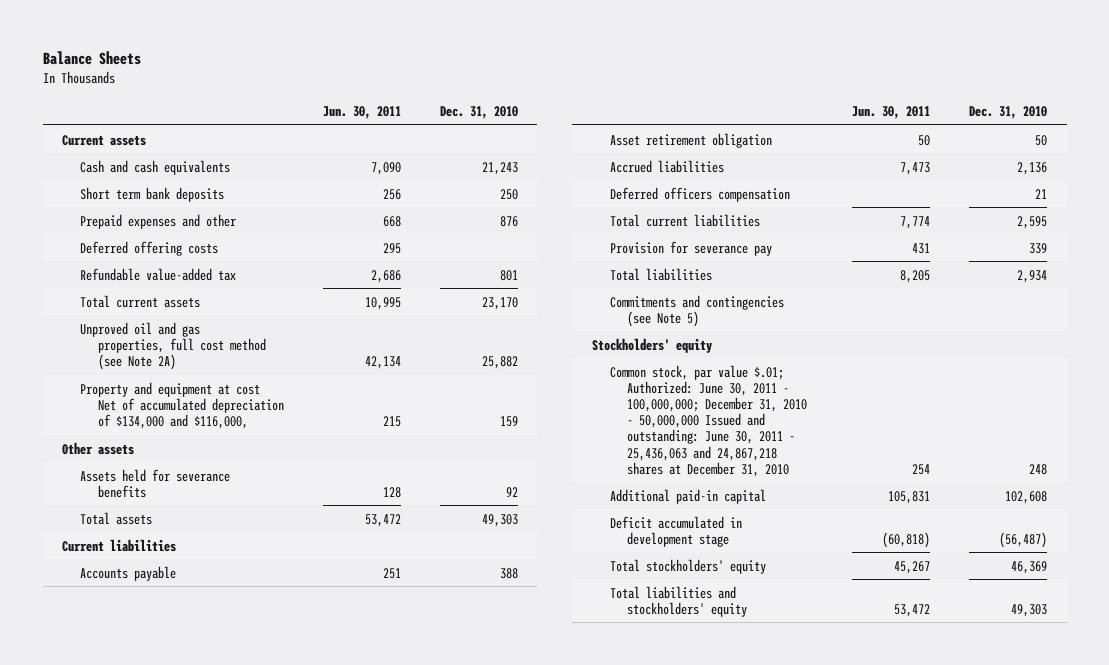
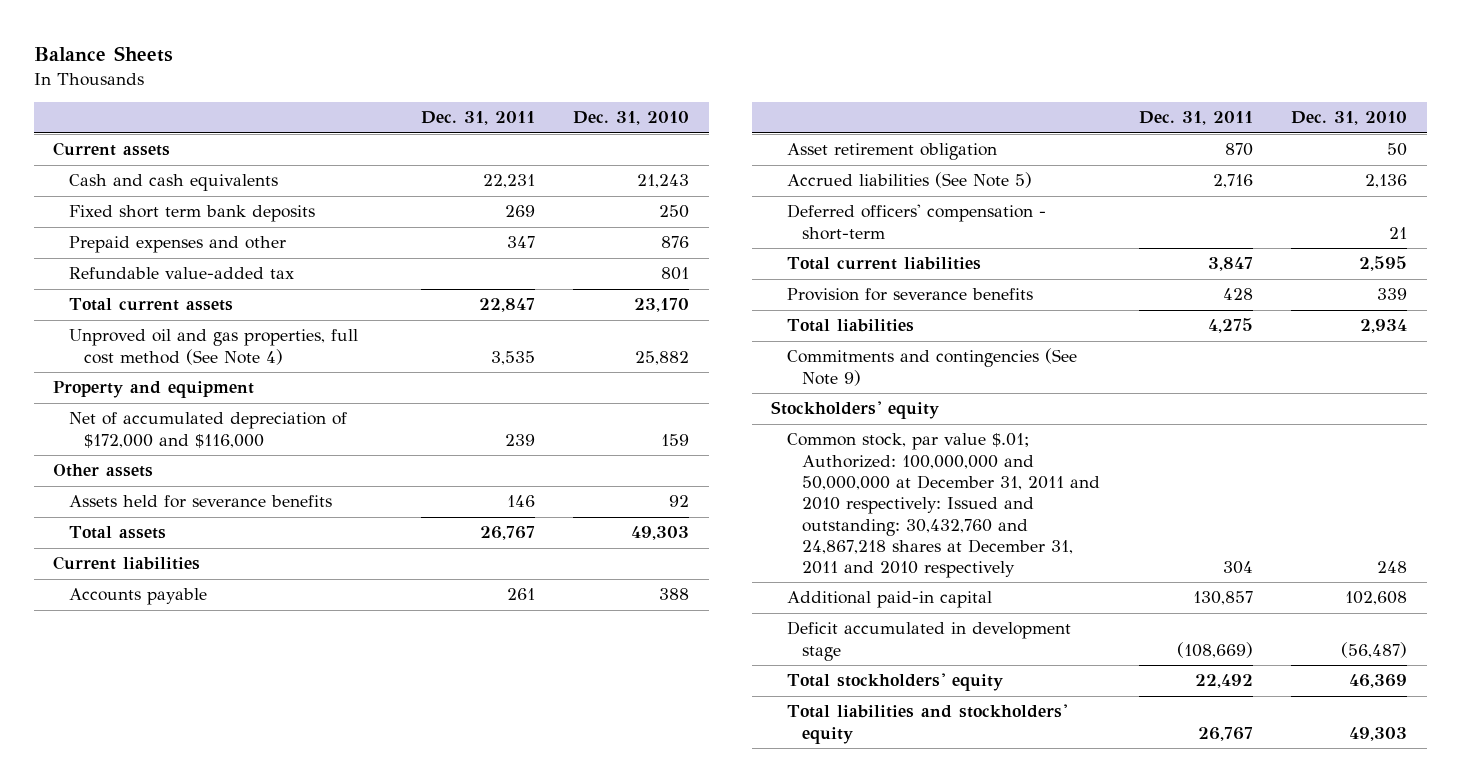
[322,106,401,120] Jun. 30, 2011 -> none
none -> [420,111,535,126] Dec. 31, 2011
[79,186,224,202] Short term bank deposits -> [68,205,315,223] Fixed short term bank deposits
[79,240,218,256] Deferred offering costs -> none
[79,321,266,370] Unproved oil and gas properties, full cost method (see Note 2A) -> [68,329,358,365] Unproved oil and gas properties, full cost method (See Note 4)
none -> [53,381,255,399] Property and equipment
[79,381,284,429] Property and equipment at cost Net of accumulated depreciation of $134,000 and $116,000, -> [68,412,347,448] Net of accumulated depreciation of $172,000 and $116,000
[609,159,724,173] Accrued liabilities -> [786,172,1032,189] Accrued liabilities (See Note 5)
[609,186,790,202] Deferred officers compensation -> [786,204,1046,240] Deferred officers' compensation - short-term
[609,240,772,256] Provision for severance pay -> [786,288,1033,302] Provision for severance benefits
[609,294,784,327] Commitments and contingencies (see Note 5) -> [786,348,1077,386] Commitments and contingencies (See Note 9)
[609,364,808,477] Common stock, par value $.01; Authorized: June 30, 2011 - 100,000,000; December 31, 2010 - 50,000,000 Issued and outstanding: June 30, 2011 - 25,436,063 and 24,867,218 shares at December 31, 2010 -> [786,433,1100,579] Common stock, par value $.01; Authorized: 100,000,000 and 50,000,000 at December 31, 2011 and 2010 respectively: Issued and outstanding: 30,432,760 and 24,867,218 shares at December 31, 2011 and 2010 respectively

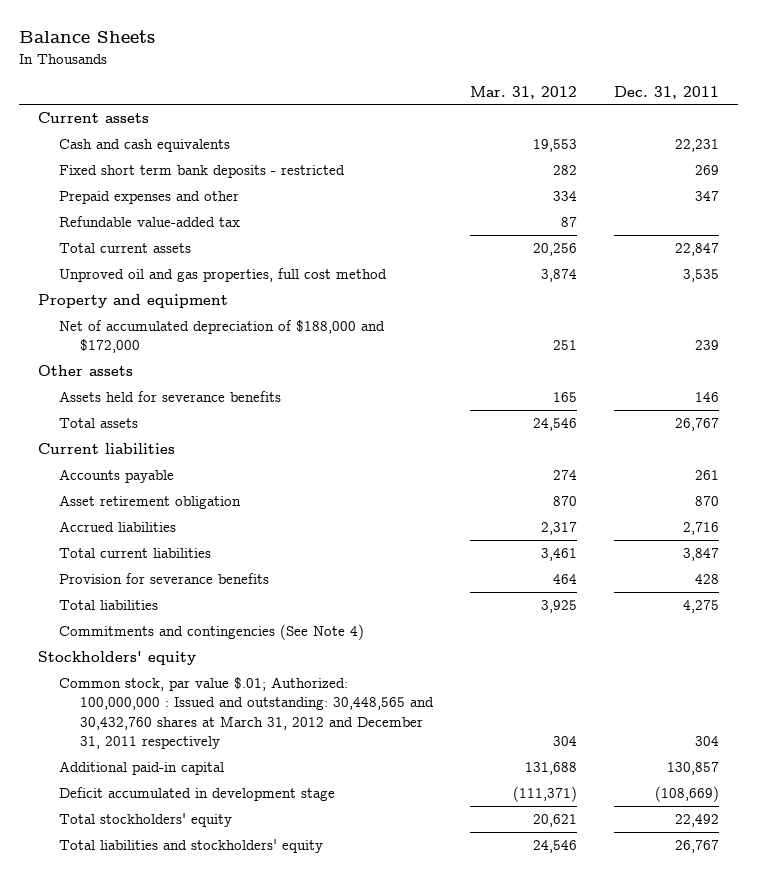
[573,111,690,126] Dec. 31, 2010 -> none
none -> [469,85,577,99] Mar. 31, 2012
[68,205,315,223] Fixed short term bank deposits -> [58,165,345,179] Fixed short term bank deposits - restricted
[68,329,358,365] Unproved oil and gas properties, full cost method (See Note 4) -> [58,268,387,283] Unproved oil and gas properties, full cost method
[68,412,347,448] Net of accumulated depreciation of $172,000 and $116,000 -> [58,320,385,354] Net of accumulated depreciation of $188,000 and $172,000
[786,204,1046,240] Deferred officers' compensation - short-term -> none
[786,172,1032,189] Accrued liabilities (See Note 5) -> [58,521,176,533] Accrued liabilities
[786,348,1077,386] Commitments and contingencies (See Note 9) -> [58,624,364,641] Commitments and contingencies (See Note 4)
[786,433,1100,579] Common stock, par value $.01; Authorized: 100,000,000 and 50,000,000 at December 31, 2011 and 2010 respectively: Issued and outstanding: 30,432,760 and 24,867,218 shares at December 31, 2011 and 2010 respectively -> [58,677,434,750] Common stock, par value $.01; Authorized: 100,000,000 : Issued and outstanding: 30,448,565 and 30,432,760 shares at March 31, 2012 and December 31, 2011 respectively

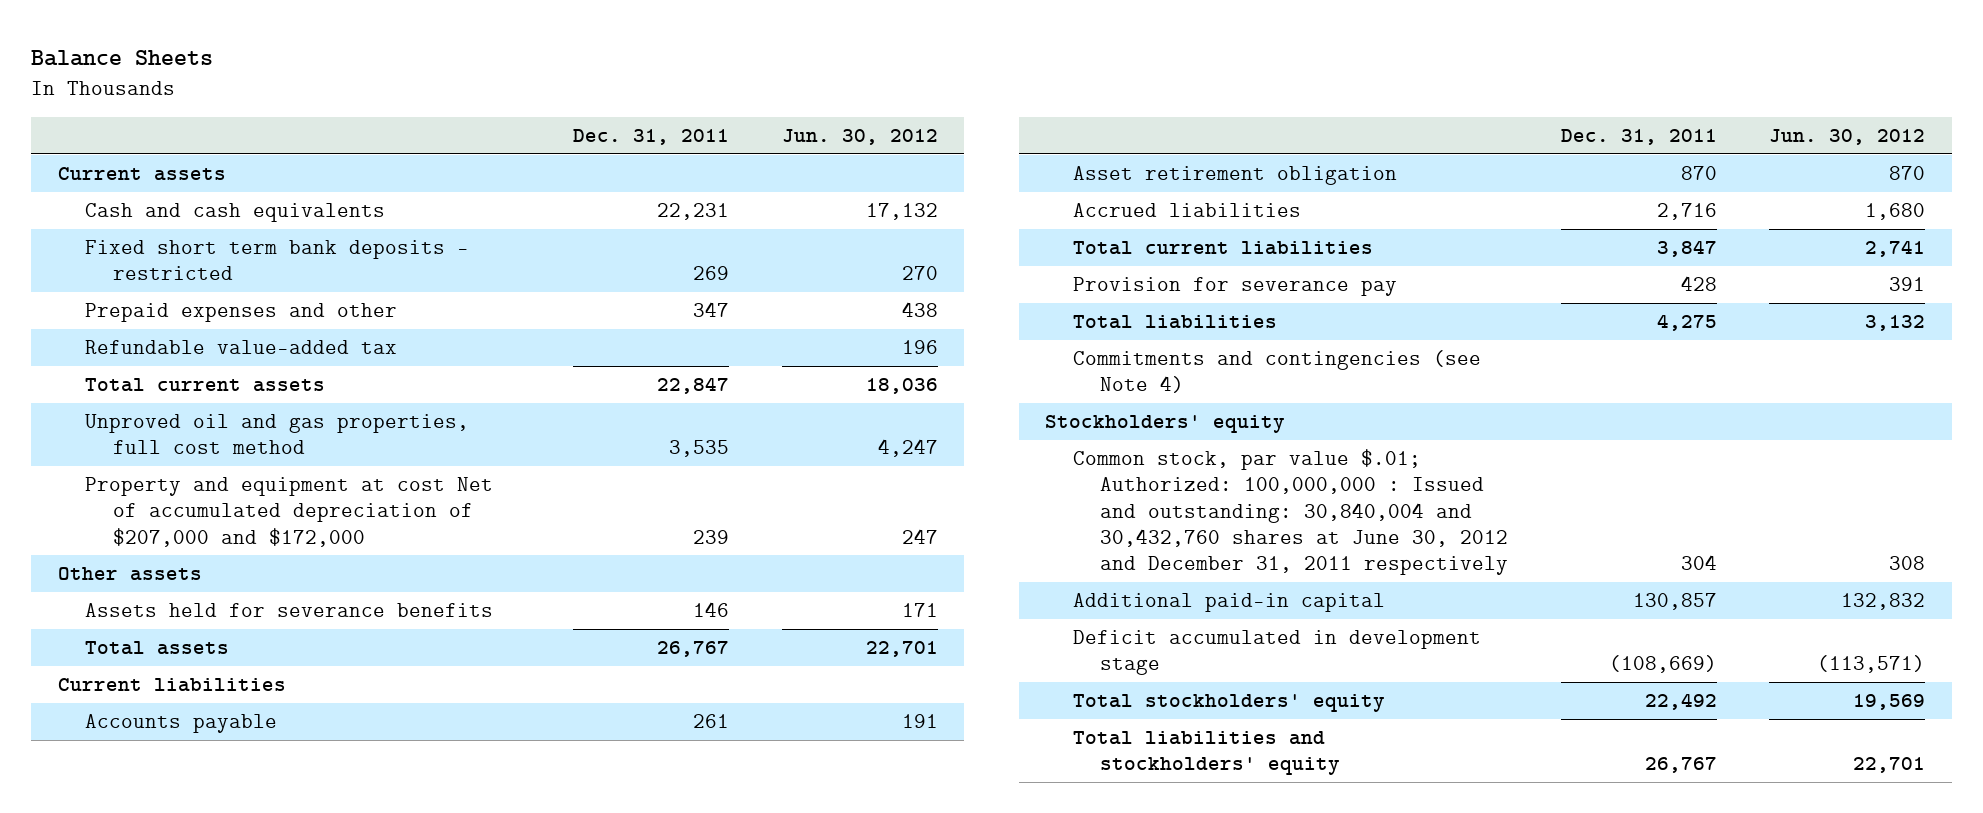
[469,85,577,99] Mar. 31, 2012 -> none
none -> [781,128,938,145] Jun. 30, 2012
[38,294,229,309] Property and equipment -> none
[58,320,385,354] Net of accumulated depreciation of $188,000 and $172,000 -> [85,477,494,547] Property and equipment at cost Net of accumulated depreciation of $207,000 and $172,000
[58,573,269,585] Provision for severance benefits -> [1072,277,1397,297] Provision for severance pay
[58,624,364,641] Commitments and contingencies (See Note 4) -> [1072,350,1481,394] Commitments and contingencies (see Note 4)
[58,677,434,750] Common stock, par value $.01; Authorized: 100,000,000 : Issued and outstanding: 30,448,565 and 30,432,760 shares at March 31, 2012 and December 31, 2011 respectively -> [1072,449,1509,575] Common stock, par value $.01; Authorized: 100,000,000 : Issued and outstanding: 30,840,004 and 30,432,760 shares at June 30, 2012 and December 31, 2011 respectively

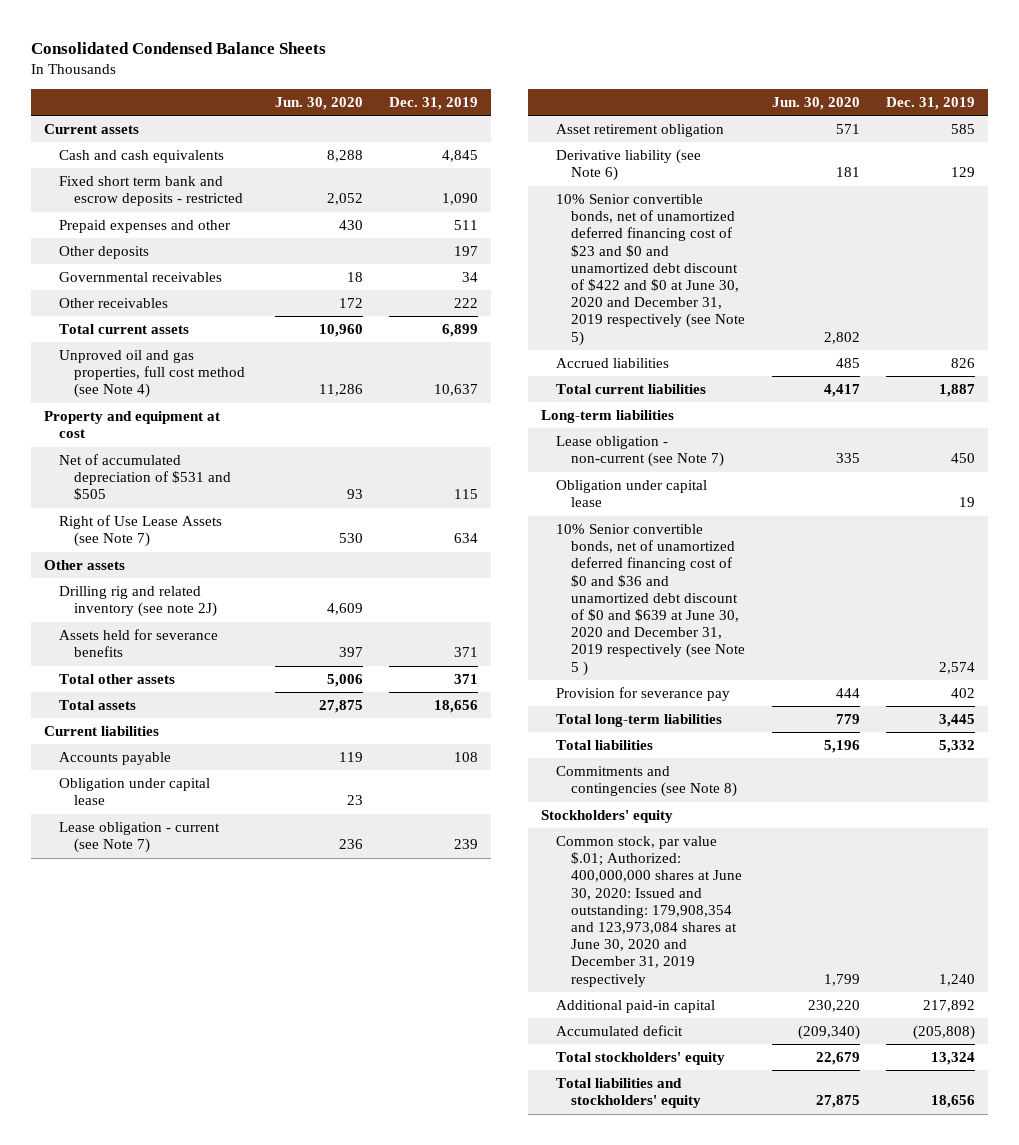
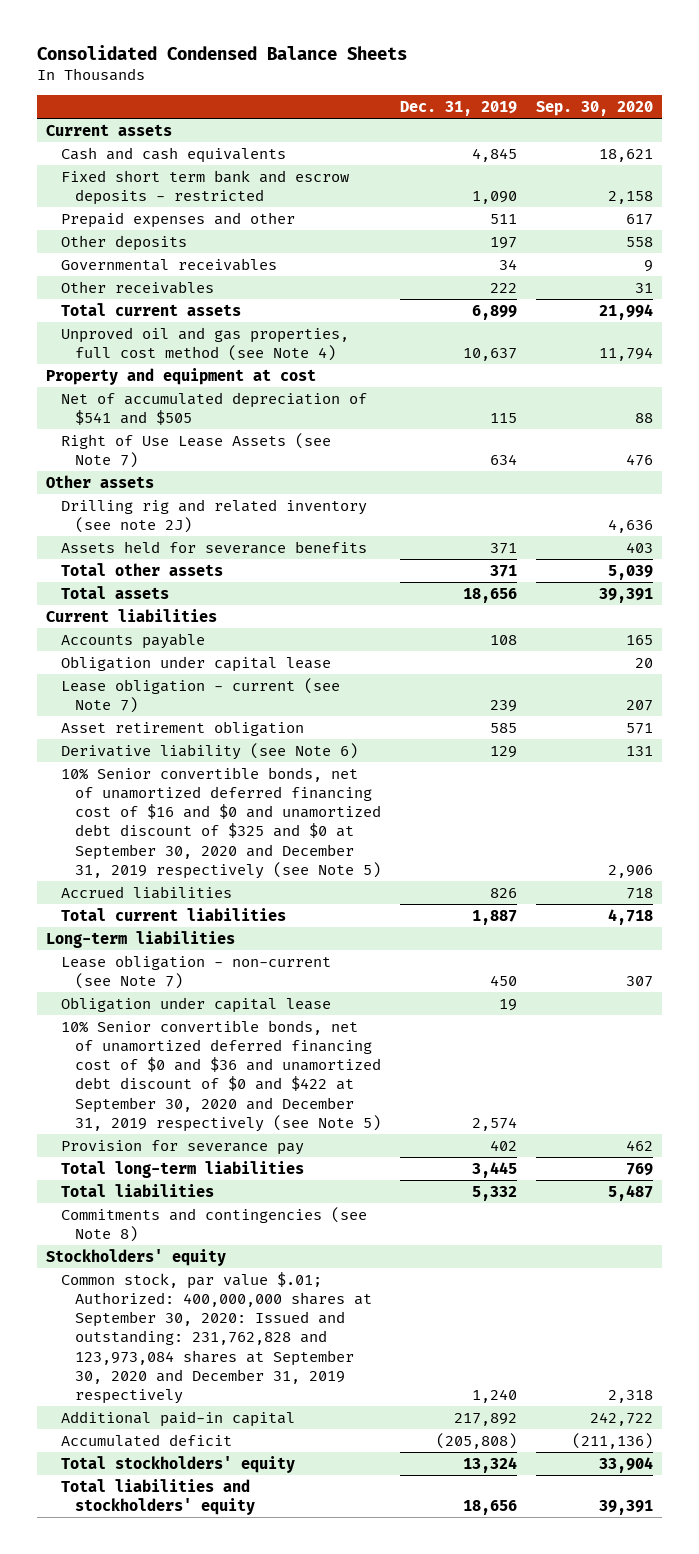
[274,96,363,110] Jun. 30, 2020 -> none
none -> [535,100,653,116] Sep. 30, 2020
[59,453,232,501] Net of accumulated depreciation of $531 and $505 -> [60,391,367,426] Net of accumulated depreciation of $541 and $505
[556,193,746,346] 10% Senior convertible bonds, net of unamortized deferred financing cost of $23 and $0 and unamortized debt discount of $422 and $0 at June 30, 2020 and December 31, 2019 respectively (see Note 5) -> [60,766,381,879] 10% Senior convertible bonds, net of unamortized deferred financing cost of $16 and $0 and unamortized debt discount of $325 and $0 at September 30, 2020 and December 31, 2019 respectively (see Note 5)
[556,523,746,676] 10% Senior convertible bonds, net of unamortized deferred financing cost of $0 and $36 and unamortized debt discount of $0 and $639 at June 30, 2020 and December 31, 2019 respectively (see Note 5 ) -> [60,1019,381,1132] 10% Senior convertible bonds, net of unamortized deferred financing cost of $0 and $36 and unamortized debt discount of $0 and $422 at September 30, 2020 and December 31, 2019 respectively (see Note 5)
[556,835,743,987] Common stock, par value $.01; Authorized: 400,000,000 shares at June 30, 2020: Issued and outstanding: 179,908,354 and 123,973,084 shares at June 30, 2020 and December 31, 2019 respectively -> [60,1271,372,1404] Common stock, par value $.01; Authorized: 400,000,000 shares at September 30, 2020: Issued and outstanding: 231,762,828 and 123,973,084 shares at September 30, 2020 and December 31, 2019 respectively

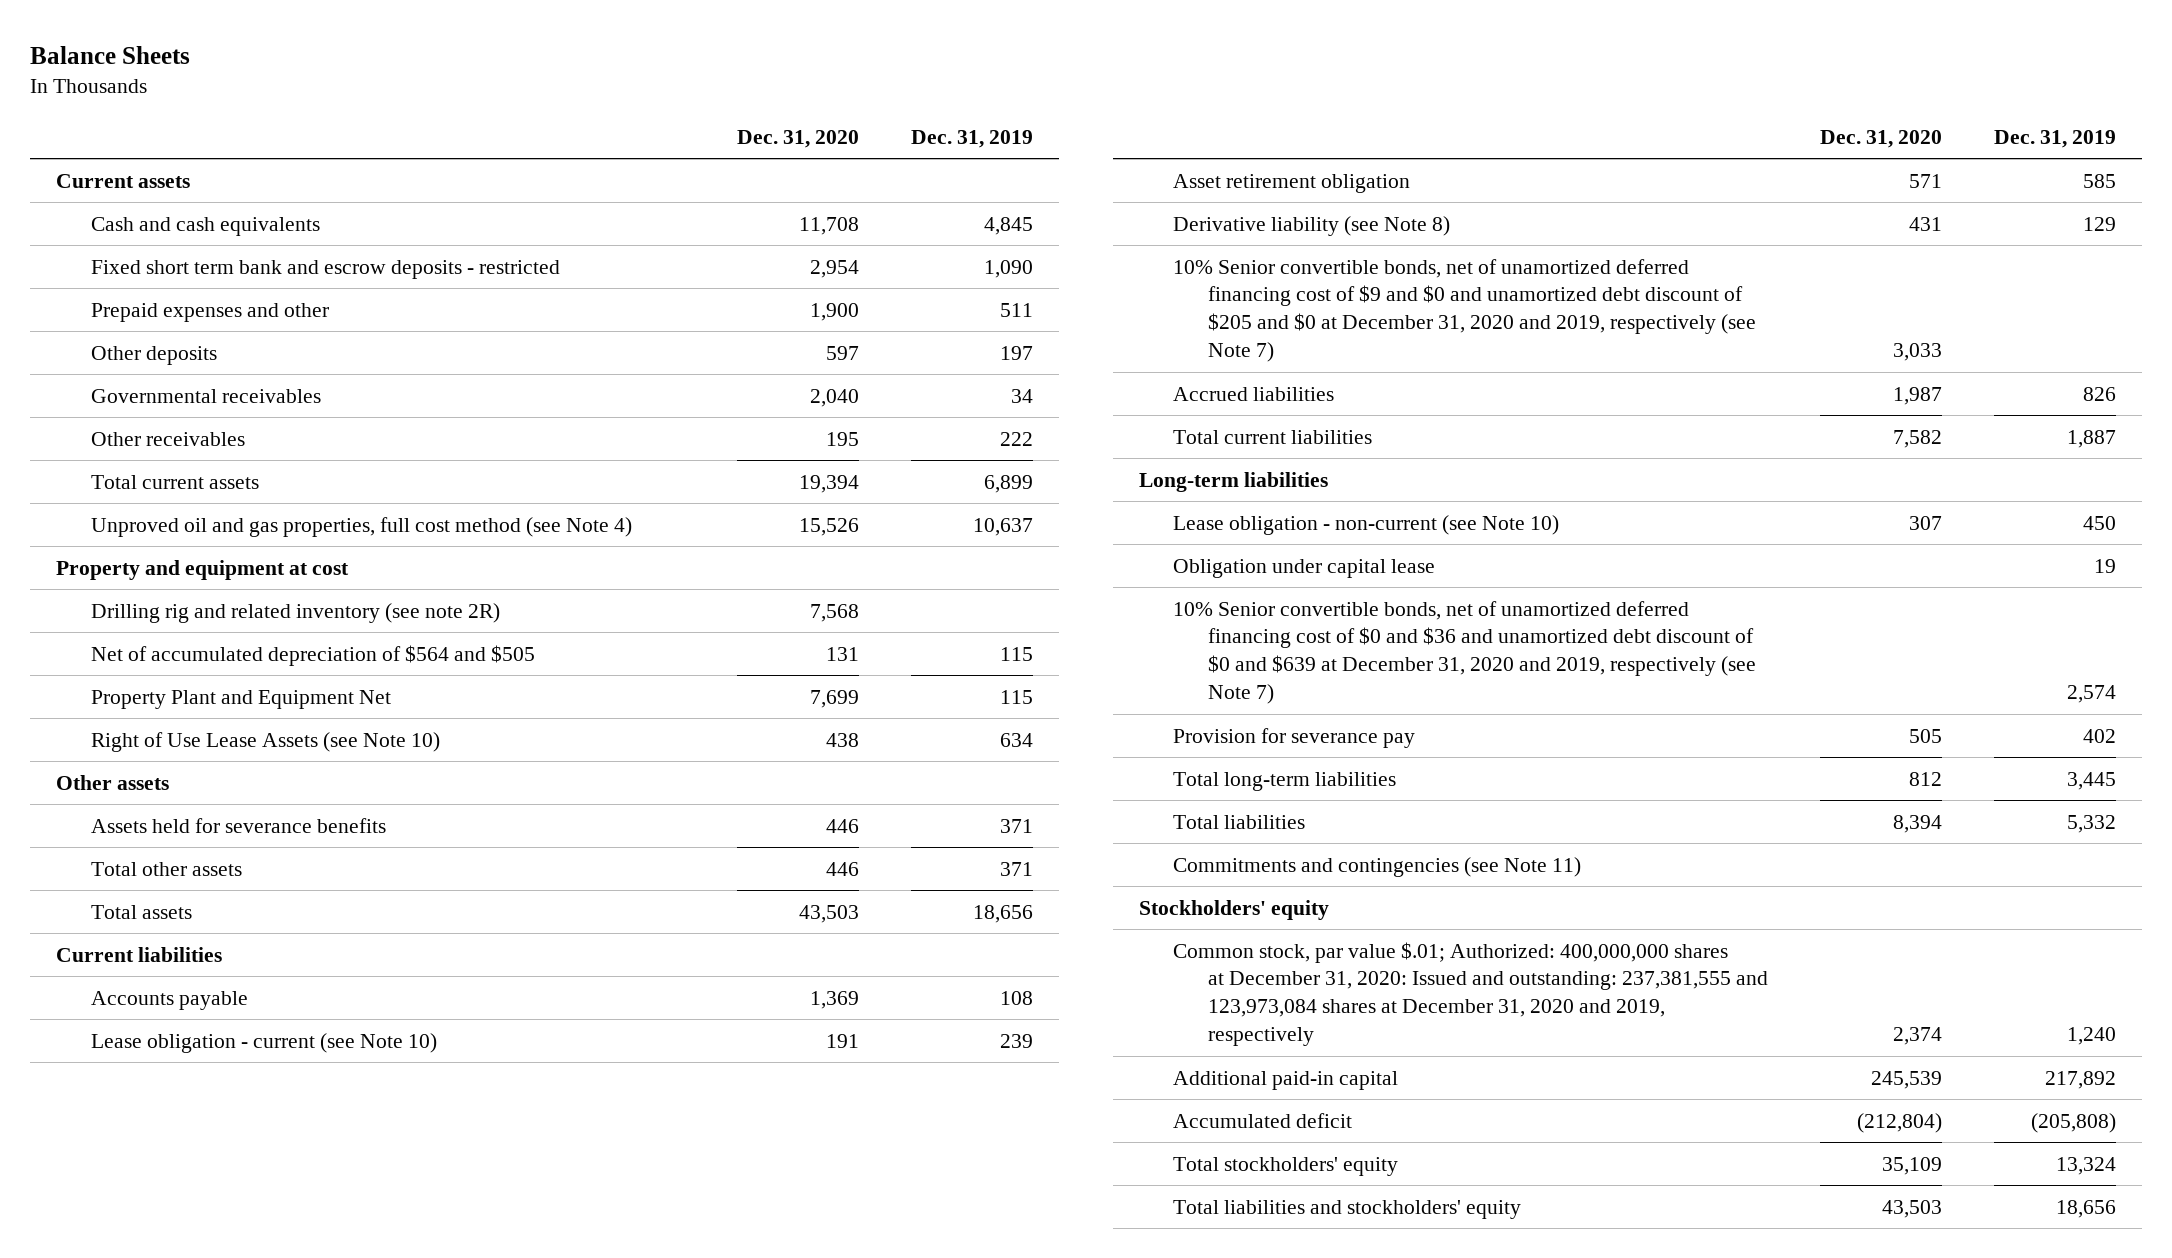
[36,44,407,60] Consolidated Condensed Balance Sheets -> [30,46,191,65] Balance Sheets
[535,100,653,116] Sep. 30, 2020 -> none
none -> [737,129,860,148] Dec. 31, 2020
none -> [90,602,500,623] Drilling rig and related inventory (see note 2R)
[60,391,367,426] Net of accumulated depreciation of $541 and $505 -> [90,644,535,666] Net of accumulated depreciation of $564 and $505
none -> [90,689,391,709] Property Plant and Equipment Net
[60,432,331,469] Right of Use Lease Assets (see Note 7) -> [90,731,440,752] Right of Use Lease Assets (see Note 10)
[60,498,367,534] Drilling rig and related inventory (see note 2J) -> none
[60,655,331,672] Obligation under capital lease -> none
[60,677,340,714] Lease obligation - current (see Note 7) -> [90,1032,437,1053] Lease obligation - current (see Note 10)
[60,742,358,760] Derivative liability (see Note 6) -> [1173,215,1451,236] Derivative liability (see Note 8)
[60,766,381,879] 10% Senior convertible bonds, net of unamortized deferred financing cost of $16 and $0 and unamortized debt discount of $325 and $0 at September 30, 2020 and December 31, 2019 respectively (see Note 5) -> [1173,258,1756,363] 10% Senior convertible bonds, net of unamortized deferred financing cost of $9 and $0 and unamortized debt discount of $205 and $0 at December 31, 2020 and 2019, respectively (see Note 7)
[60,954,331,990] Lease obligation - non-current (see Note 7) -> [1173,514,1560,535] Lease obligation - non-current (see Note 10)
[60,1019,381,1132] 10% Senior convertible bonds, net of unamortized deferred financing cost of $0 and $36 and unamortized debt discount of $0 and $422 at September 30, 2020 and December 31, 2019 respectively (see Note 5) -> [1173,600,1756,705] 10% Senior convertible bonds, net of unamortized deferred financing cost of $0 and $36 and unamortized debt discount of $0 and $639 at December 31, 2020 and 2019, respectively (see Note 7)
[60,1206,367,1243] Commitments and contingencies (see Note 8) -> [1173,856,1582,877] Commitments and contingencies (see Note 11)
[60,1271,372,1404] Common stock, par value $.01; Authorized: 400,000,000 shares at September 30, 2020: Issued and outstanding: 231,762,828 and 123,973,084 shares at September 30, 2020 and December 31, 2019 respectively -> [1173,941,1768,1047] Common stock, par value $.01; Authorized: 400,000,000 shares at December 31, 2020: Issued and outstanding: 237,381,555 and 123,973,084 shares at December 31, 2020 and 2019, respectively

